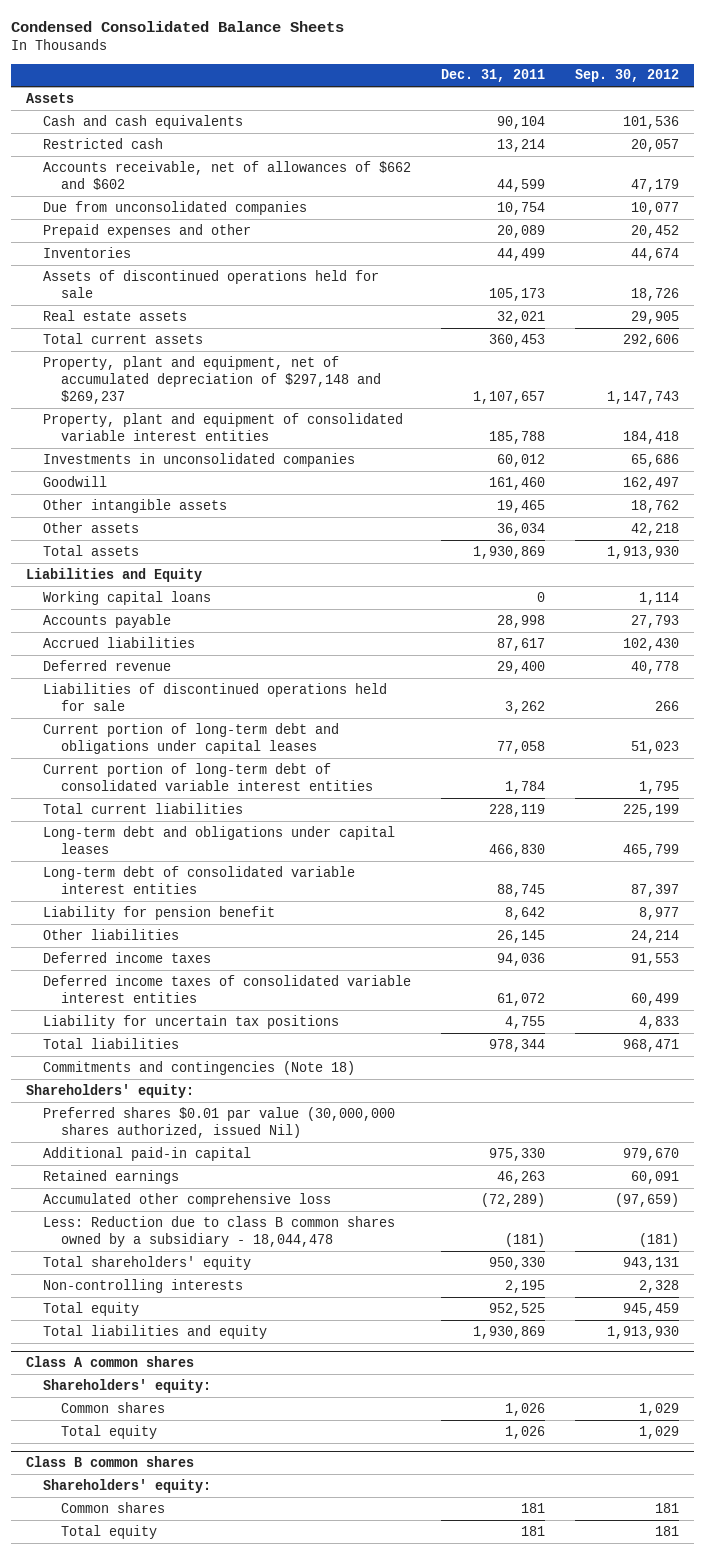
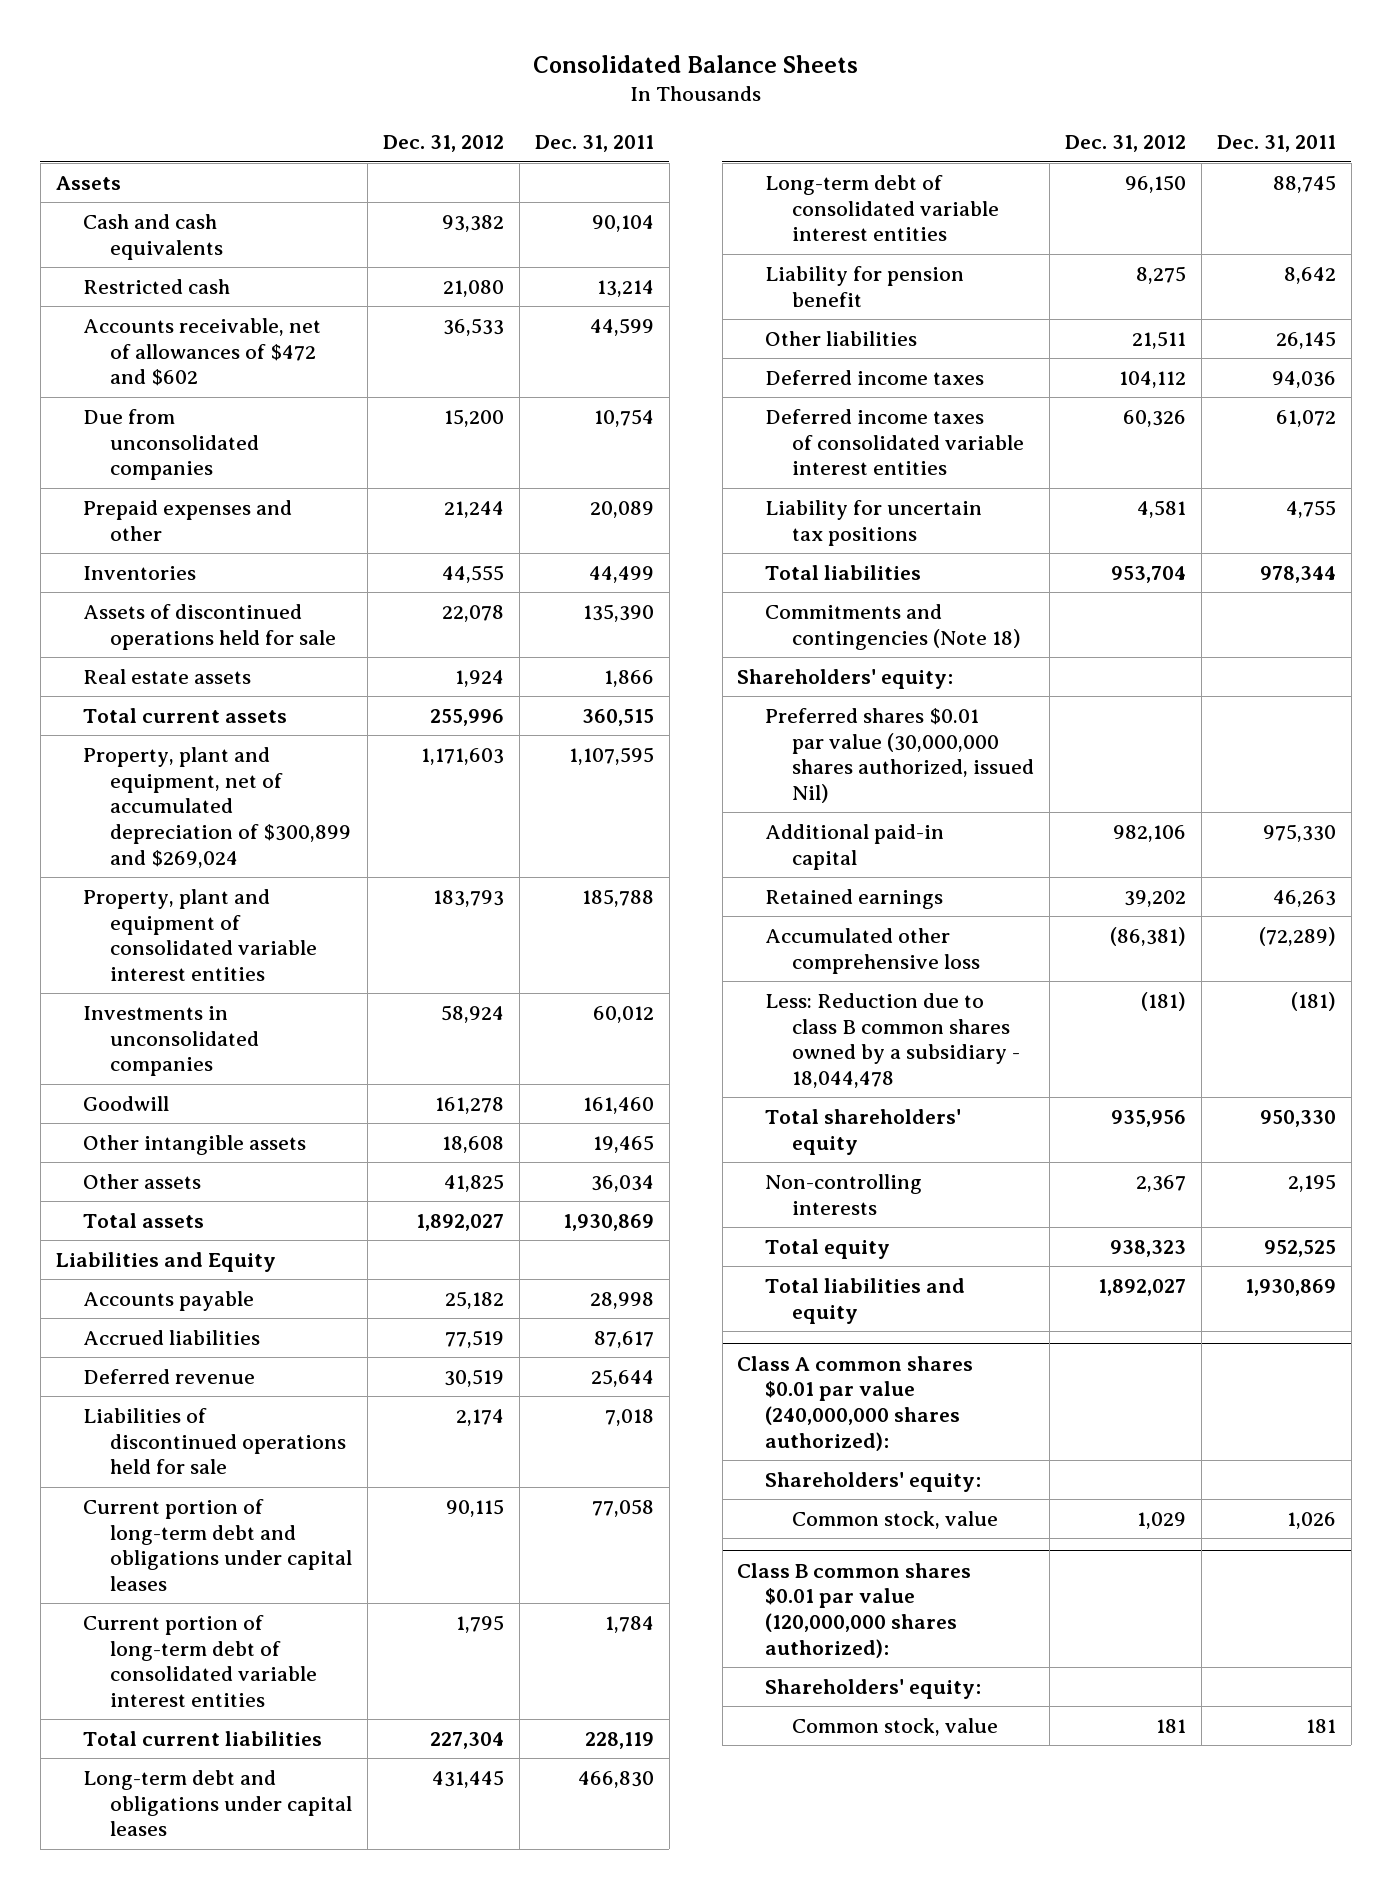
[11,20,345,32] Condensed Consolidated Balance Sheets -> [532,54,858,73] Consolidated Balance Sheets
[574,69,679,83] Sep. 30, 2012 -> none
none -> [382,135,504,153] Dec. 31, 2012
[43,160,412,190] Accounts receivable, net of allowances of $662 and $602 -> [82,317,321,387] Accounts receivable, net of allowances of $472 and $602
[488,287,545,301] 105,173 -> [582,603,654,622] 135,390
[496,310,545,324] 32,021 -> [603,669,654,687] 1,866
[488,333,545,347] 360,453 -> [581,708,654,726] 360,515
[43,355,381,405] Property, plant and equipment, net of accumulated depreciation of $297,148 and $269,237 -> [82,746,352,868] Property, plant and equipment, net of accumulated depreciation of $300,899 and $269,024
[472,391,545,405] 1,107,657 -> [568,746,654,765] 1,107,595
[43,590,212,605] Working capital loans -> none
[496,660,545,674] 29,400 -> [590,1368,654,1387] 25,644
[504,700,545,714] 3,262 -> [604,1408,654,1426] 7,018
[25,1356,194,1368] Class A common shares -> none
none -> [737,1355,974,1451] Class A common shares $0.01 par value (240,000,000 shares authorized):
[60,1424,157,1439] Total equity -> none
[25,1456,194,1468] Class B common shares -> none
[60,1401,165,1413] Common shares -> [791,1510,998,1529] Common stock, value
none -> [737,1562,972,1658] Class B common shares $0.01 par value (120,000,000 shares authorized):
[60,1524,157,1539] Total equity -> none
[60,1501,165,1513] Common shares -> [791,1717,998,1736] Common stock, value

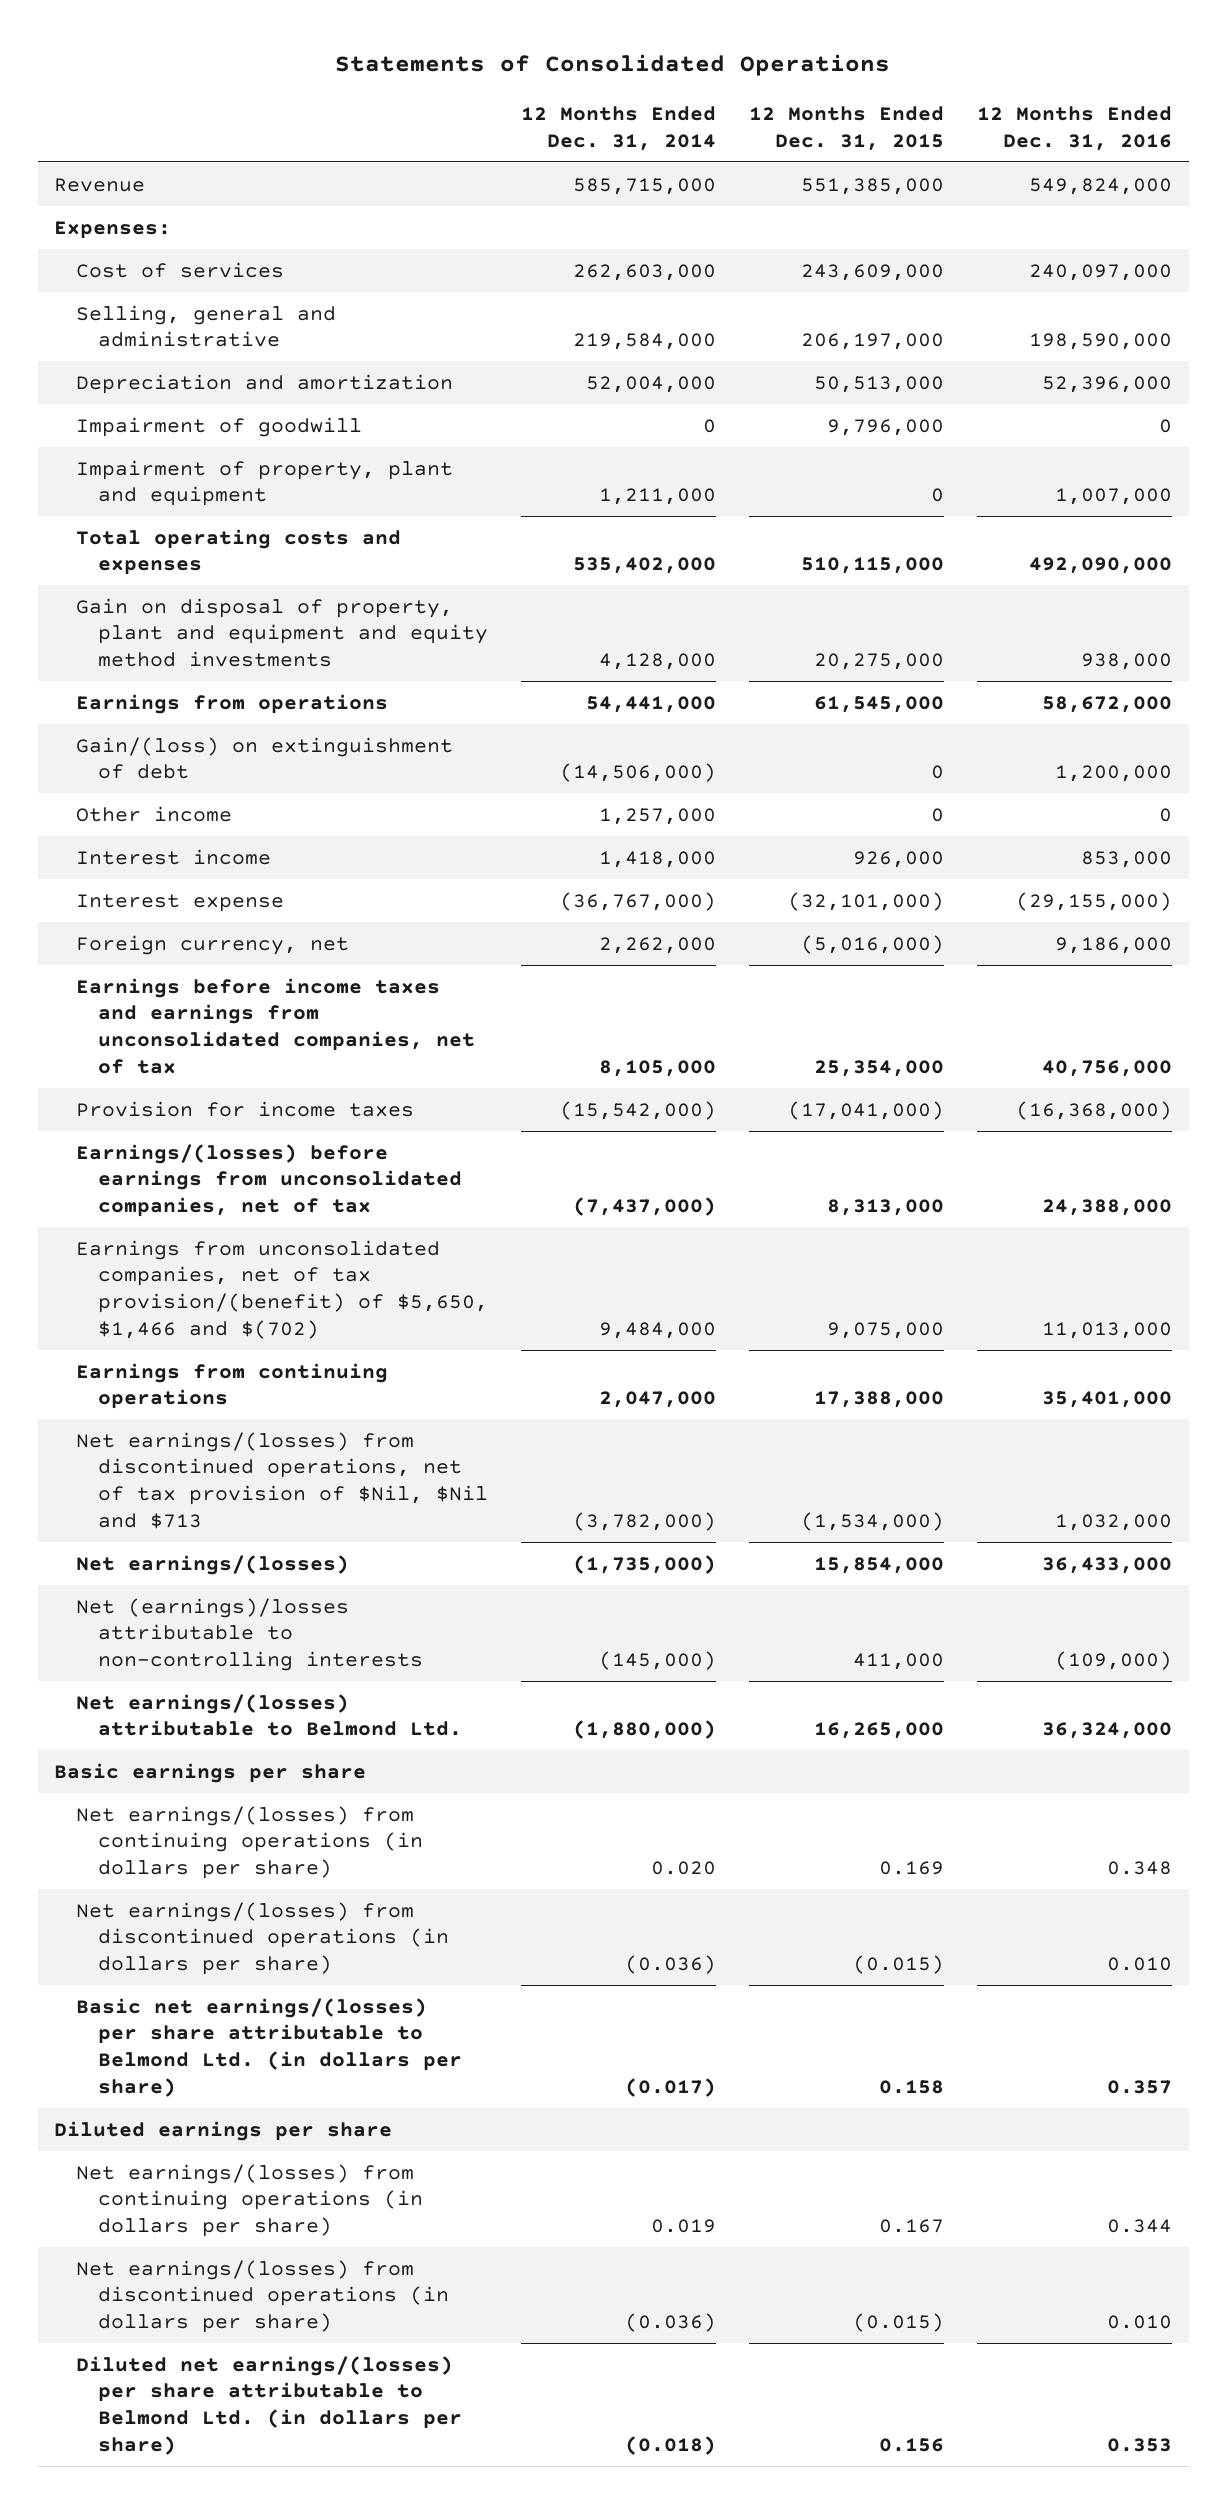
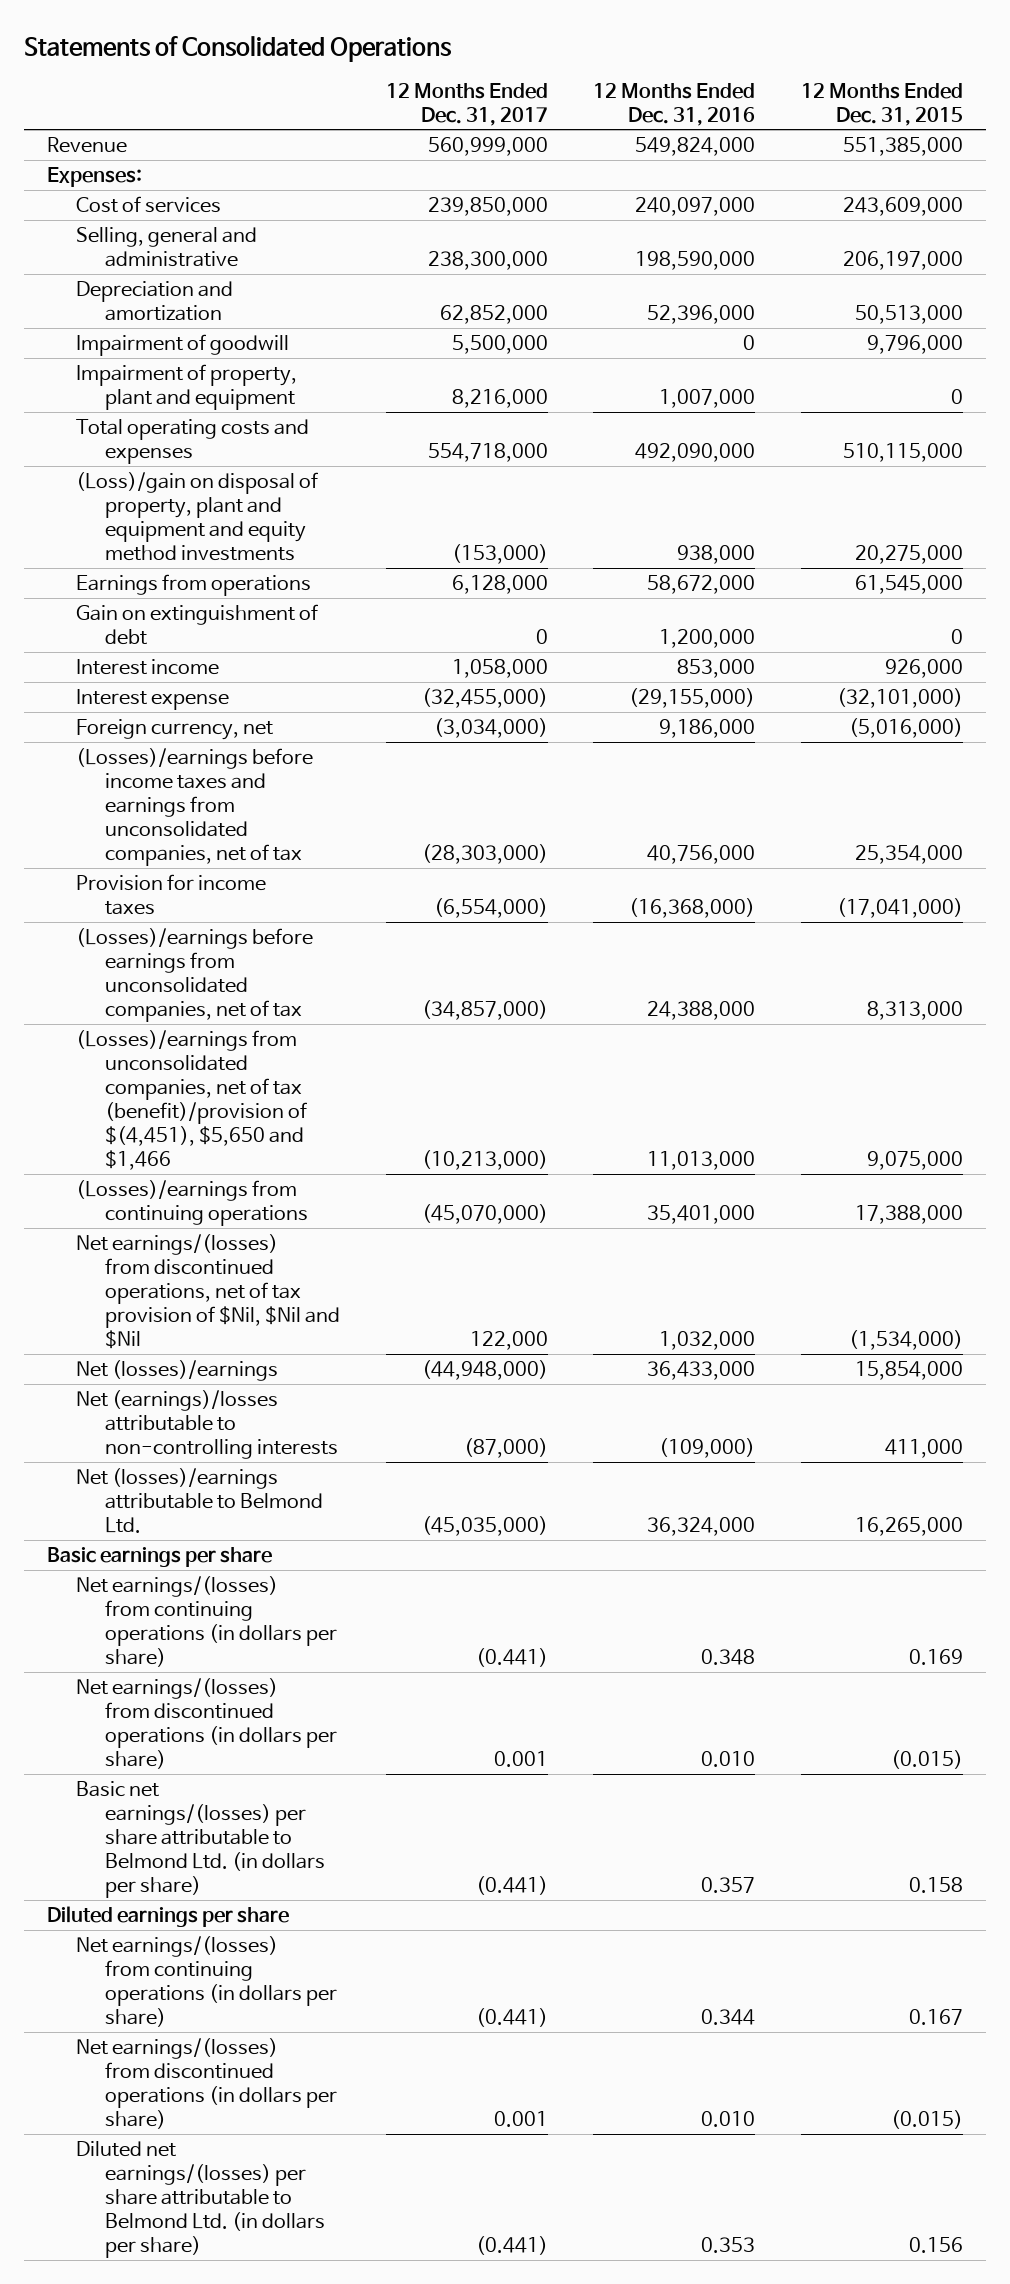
[521,105,717,151] 12 Months Ended Dec. 31, 2014 -> none
none -> [385,82,548,126] 12 Months Ended Dec. 31, 2017
[76,597,488,668] Gain on disposal of property, plant and equipment and equity method investments -> [75,472,318,562] (Loss)/gain on disposal of property, plant and equipment and equity method investments
[76,805,233,822] Other income -> none
[76,736,454,780] Gain/(loss) on extinguishment of debt -> [75,604,318,646] Gain on extinguishment of debt
[76,977,475,1074] Earnings before income taxes and earnings from unconsolidated companies, net of tax -> [75,748,313,867] (Losses)/earnings before income taxes and earnings from unconsolidated companies, net of tax
[76,1143,462,1218] Earnings/(losses) before earnings from unconsolidated companies, net of tax -> [75,928,313,1023] (Losses)/earnings before earnings from unconsolidated companies, net of tax
[76,1239,488,1339] Earnings from unconsolidated companies, net of tax provision/(benefit) of $5,650, $1,466 and $(702) -> [75,1030,307,1171] (Losses)/earnings from unconsolidated companies, net of tax (benefit)/provision of $(4,451), $5,650 and $1,466
[76,1362,389,1410] Earnings from continuing operations -> [75,1180,308,1227] (Losses)/earnings from continuing operations
[76,1431,488,1529] Net earnings/(losses) from discontinued operations, net of tax provision of $Nil, $Nil and $713 -> [75,1234,340,1350] Net earnings/(losses) from discontinued operations, net of tax provision of $Nil, $Nil and $Nil
[76,1554,350,1575] Net earnings/(losses) -> [75,1360,278,1382] Net (losses)/earnings
[76,1693,462,1737] Net earnings/(losses) attributable to Belmond Ltd. -> [75,1468,323,1534] Net (losses)/earnings attributable to Belmond Ltd.

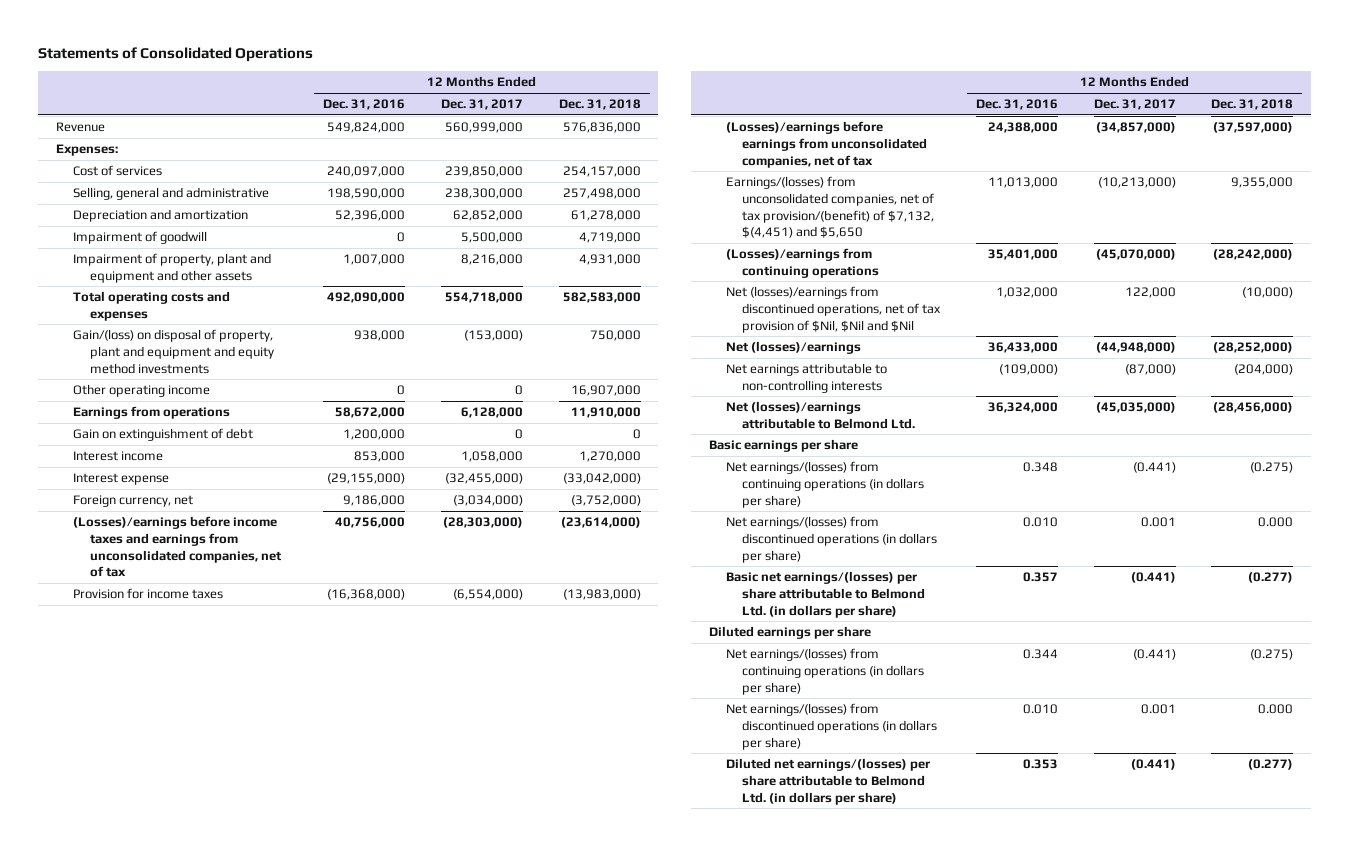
[801,82,964,126] 12 Months Ended Dec. 31, 2015 -> none
none -> [558,99,641,111] Dec. 31, 2018
[75,364,297,411] Impairment of property, plant and equipment -> [72,253,271,283] Impairment of property, plant and equipment and other assets
[75,472,318,562] (Loss)/gain on disposal of property, plant and equipment and equity method investments -> [72,329,274,374] Gain/(loss) on disposal of property, plant and equipment and equity method investments
none -> [72,384,210,398] Other operating income
[75,1030,307,1171] (Losses)/earnings from unconsolidated companies, net of tax (benefit)/provision of $(4,451), $5,650 and $1,466 -> [725,176,935,239] Earnings/(losses) from unconsolidated companies, net of tax provision/(benefit) of $7,132, $(4,451) and $5,650
[75,1234,340,1350] Net earnings/(losses) from discontinued operations, net of tax provision of $Nil, $Nil and $Nil -> [725,286,942,333] Net (losses)/earnings from discontinued operations, net of tax provision of $Nil, $Nil and $Nil
[75,1390,338,1460] Net (earnings)/losses attributable to non-controlling interests -> [725,363,887,393] Net earnings attributable to non-controlling interests

